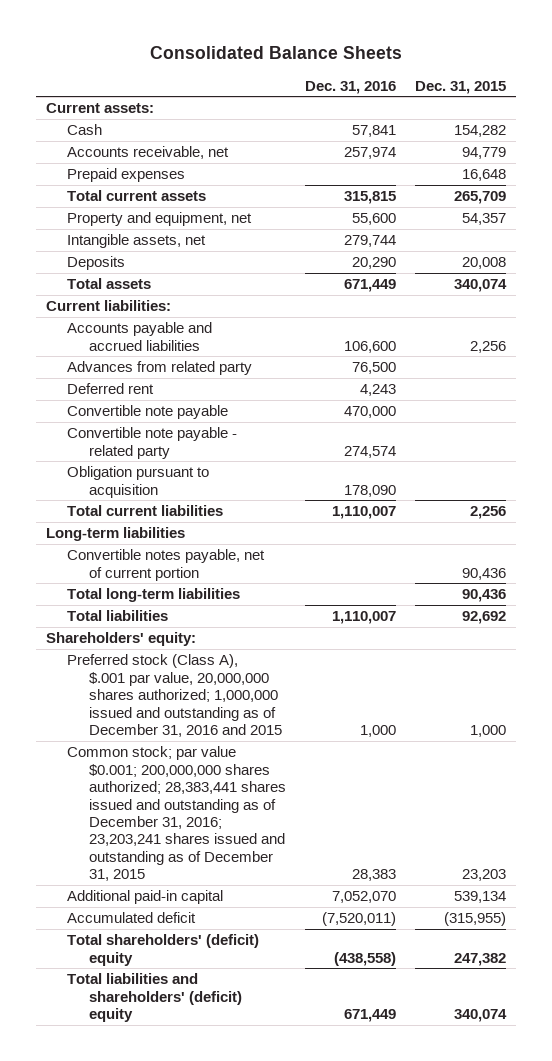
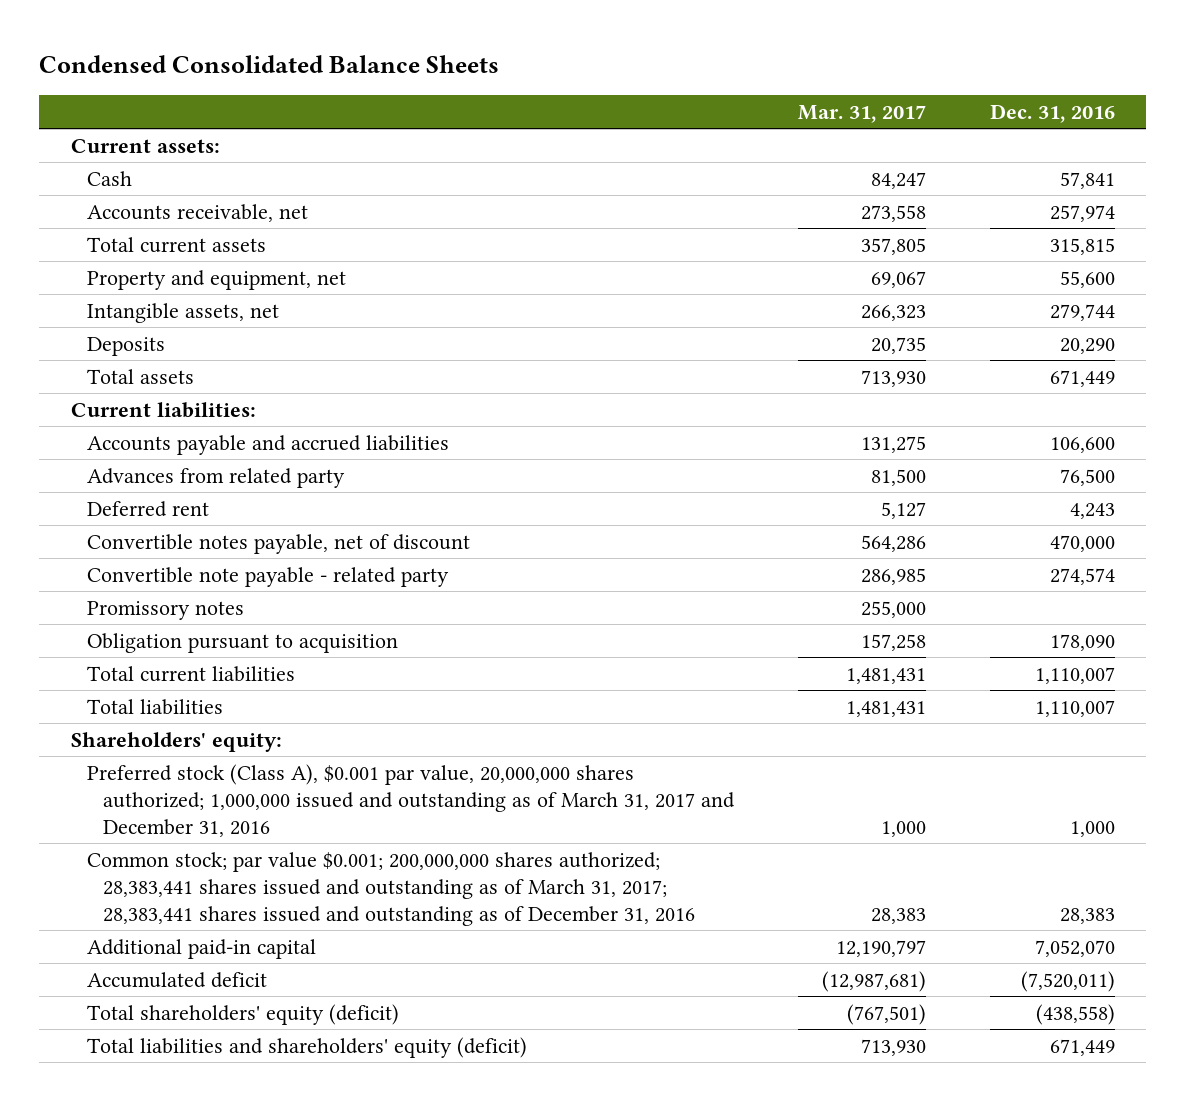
[149,46,402,60] Consolidated Balance Sheets -> [38,54,499,73] Condensed Consolidated Balance Sheets
[415,80,507,94] Dec. 31, 2015 -> none
none -> [797,104,926,123] Mar. 31, 2017
[67,168,186,183] Prepaid expenses -> none
[67,405,229,420] Convertible note payable -> [86,533,470,554] Convertible notes payable, net of discount
none -> [86,600,244,620] Promissory notes
[45,527,185,542] Long-term liabilities -> none
[67,549,266,581] Convertible notes payable, net of current portion -> none
[67,588,241,603] Total long-term liabilities -> none
[67,654,283,737] Preferred stock (Class A), $.001 par value, 20,000,000 shares authorized; 1,000,000 issued and outstanding as of December 31, 2016 and 2015 -> [86,763,736,837] Preferred stock (Class A), $0.001 par value, 20,000,000 shares authorized; 1,000,000 issued and outstanding as of March 31, 2017 and December 31, 2016
[67,746,287,882] Common stock; par value $0.001; 200,000,000 shares authorized; 28,383,441 shares issued and outstanding as of December 31, 2016; 23,203,241 shares issued and outstanding as of December 31, 2015 -> [86,851,696,926] Common stock; par value $0.001; 200,000,000 shares authorized; 28,383,441 shares issued and outstanding as of March 31, 2017; 28,383,441 shares issued and outstanding as of December 31, 2016
[67,934,260,966] Total shareholders' (deficit) equity -> [86,1003,399,1025] Total shareholders' equity (deficit)
[67,973,243,1023] Total liabilities and shareholders' (deficit) equity -> [86,1036,527,1058] Total liabilities and shareholders' equity (deficit)

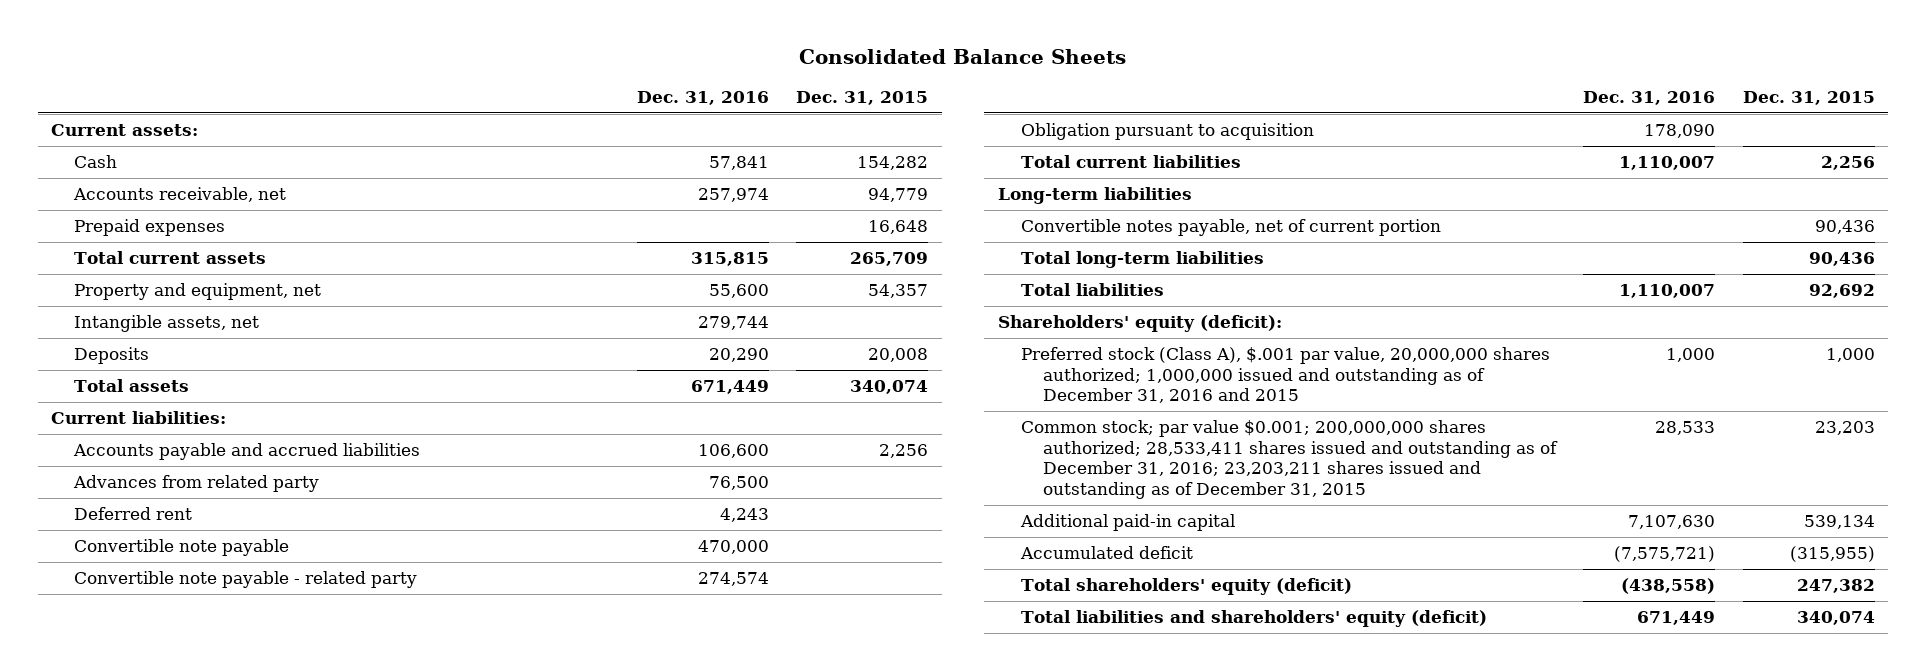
[38,54,499,73] Condensed Consolidated Balance Sheets -> [798,49,1126,65] Consolidated Balance Sheets
[797,104,926,123] Mar. 31, 2017 -> none
none -> [796,91,929,106] Dec. 31, 2015
none -> [74,218,226,236] Prepaid expenses
[86,533,470,554] Convertible notes payable, net of discount -> [74,538,290,556] Convertible note payable
[86,600,244,620] Promissory notes -> none
none -> [997,186,1192,204] Long-term liabilities
none -> [1020,218,1441,236] Convertible notes payable, net of current portion
none -> [1020,250,1264,268] Total long-term liabilities
[70,731,282,752] Shareholders' equity: -> [997,314,1282,332] Shareholders' equity (deficit):
[86,763,736,837] Preferred stock (Class A), $0.001 par value, 20,000,000 shares authorized; 1,000,000 issued and outstanding as of March 31, 2017 and December 31, 2016 -> [1020,346,1550,404] Preferred stock (Class A), $.001 par value, 20,000,000 shares authorized; 1,000,000 issued and outstanding as of December 31, 2016 and 2015
[86,851,696,926] Common stock; par value $0.001; 200,000,000 shares authorized; 28,383,441 shares issued and outstanding as of March 31, 2017; 28,383,441 shares issued and outstanding as of December 31, 2016 -> [1020,419,1559,500] Common stock; par value $0.001; 200,000,000 shares authorized; 28,533,411 shares issued and outstanding as of December 31, 2016; 23,203,211 shares issued and outstanding as of December 31, 2015
[1059,907,1115,924] 28,383 -> [1655,420,1716,435] 28,533
[1034,939,1115,957] 7,052,070 -> [1628,514,1716,529] 7,107,630
[1020,970,1115,992] (7,520,011) -> [1614,545,1716,562] (7,575,721)

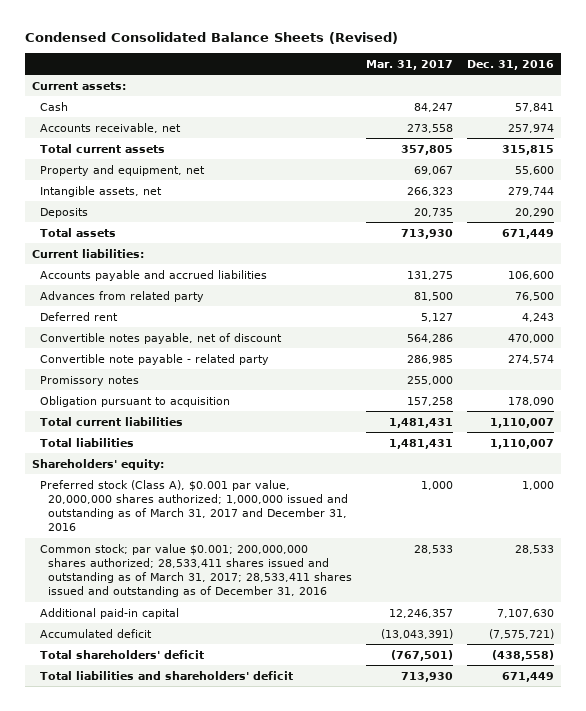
[798,49,1126,65] Consolidated Balance Sheets -> [24,31,398,44] Condensed Consolidated Balance Sheets (Revised)
[796,91,929,106] Dec. 31, 2015 -> none
none -> [366,59,454,70] Mar. 31, 2017
[74,218,226,236] Prepaid expenses -> none
[74,538,290,556] Convertible note payable -> [39,332,282,344] Convertible notes payable, net of discount
none -> [39,375,139,386] Promissory notes
[997,186,1192,204] Long-term liabilities -> none
[1020,218,1441,236] Convertible notes payable, net of current portion -> none
[1020,250,1264,268] Total long-term liabilities -> none
[997,314,1282,332] Shareholders' equity (deficit): -> [31,458,164,470] Shareholders' equity:
[1020,346,1550,404] Preferred stock (Class A), $.001 par value, 20,000,000 shares authorized; 1,000,000 issued and outstanding as of December 31, 2016 and 2015 -> [39,479,348,532] Preferred stock (Class A), $0.001 par value, 20,000,000 shares authorized; 1,000,000 issued and outstanding as of March 31, 2017 and December 31, 2016
[1020,419,1559,500] Common stock; par value $0.001; 200,000,000 shares authorized; 28,533,411 shares issued and outstanding as of December 31, 2016; 23,203,211 shares issued and outstanding as of December 31, 2015 -> [39,543,352,598] Common stock; par value $0.001; 200,000,000 shares authorized; 28,533,411 shares issued and outstanding as of March 31, 2017; 28,533,411 shares issued and outstanding as of December 31, 2016
[1020,577,1352,595] Total shareholders' equity (deficit) -> [39,649,204,659] Total shareholders' deficit
[1020,609,1487,627] Total liabilities and shareholders' equity (deficit) -> [39,670,293,680] Total liabilities and shareholders' deficit

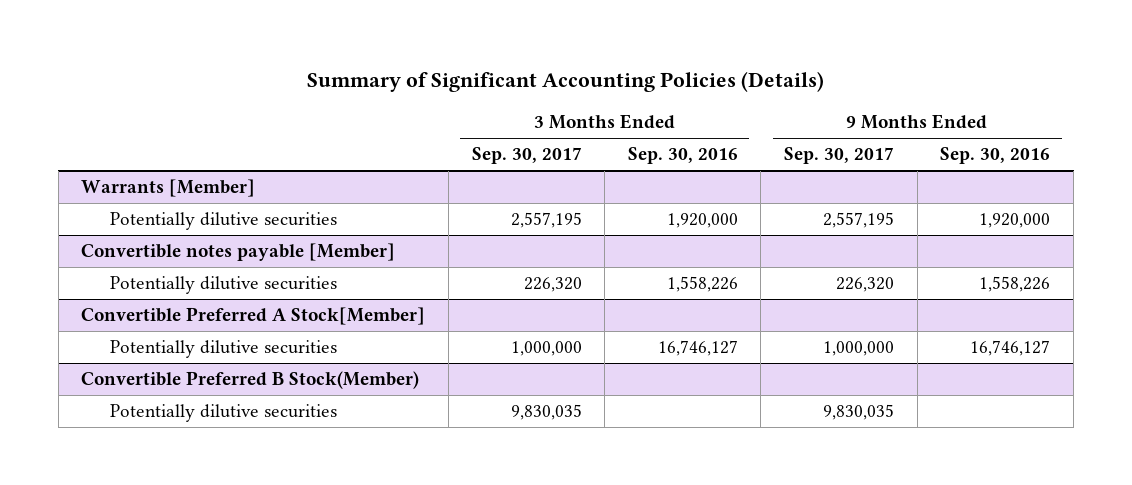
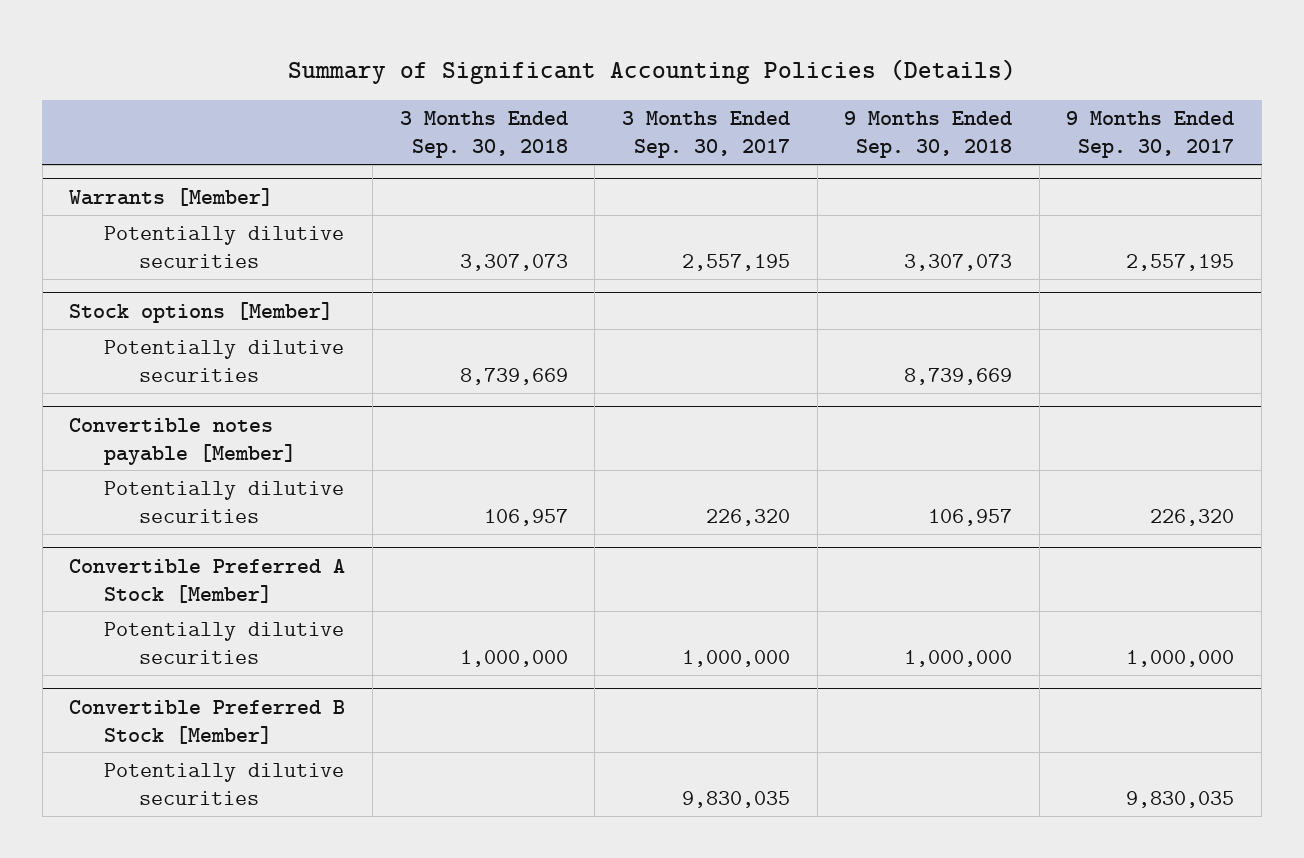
[627,147,738,165] Sep. 30, 2016 -> none
[940,147,1051,165] Sep. 30, 2016 -> none
none -> [399,111,568,159] 3 Months Ended Sep. 30, 2018
none -> [844,111,1013,159] 9 Months Ended Sep. 30, 2018
none -> [69,301,334,323] Stock options [Member]
none -> [104,339,345,382] Potentially dilutive securities
[81,307,426,326] Convertible Preferred A Stock[Member] -> [69,558,346,603] Convertible Preferred A Stock [Member]
[81,371,420,390] Convertible Preferred B Stock(Member) -> [69,699,346,744] Convertible Preferred B Stock [Member]

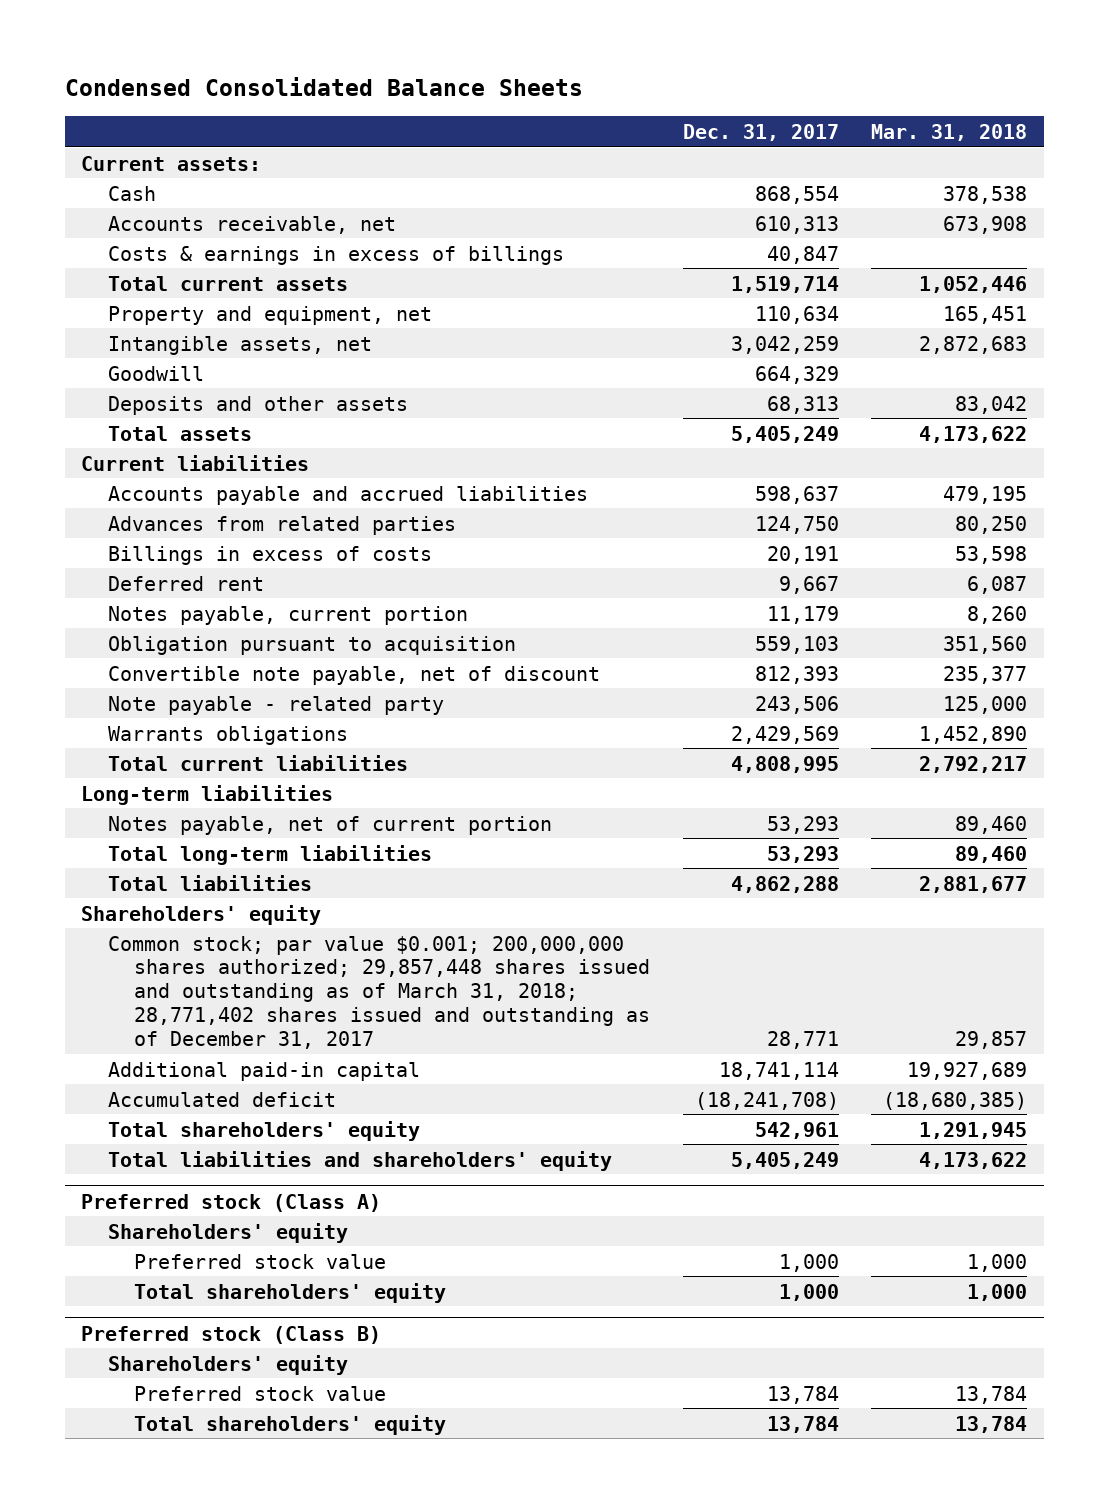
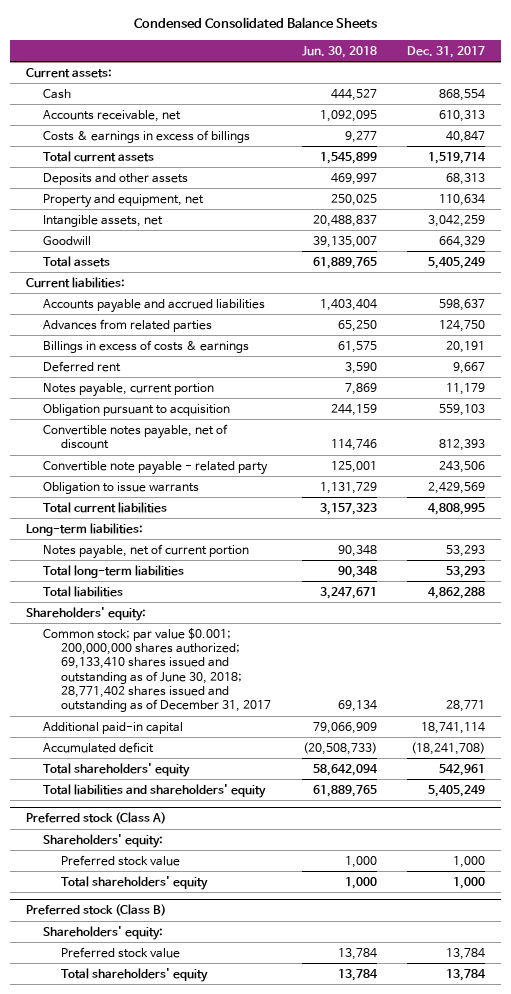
[871,123,1028,141] Mar. 31, 2018 -> none
none -> [301,45,377,58] Jun. 30, 2018
[107,395,408,415] Deposits and other assets -> [43,172,189,185] Deposits and other assets
[81,454,310,471] Current liabilities -> [25,276,125,288] Current liabilities:
[107,545,432,565] Billings in excess of costs -> [43,339,250,353] Billings in excess of costs & earnings
[107,665,600,685] Convertible note payable, net of discount -> [43,423,229,450] Convertible notes payable, net of discount
[107,695,444,715] Note payable - related party -> [43,460,269,475] Convertible note payable - related party
[107,725,348,745] Warrants obligations -> [43,481,200,494] Obligation to issue warrants
[81,784,334,805] Long-term liabilities -> [25,522,143,536] Long-term liabilities:
[81,904,322,925] Shareholders' equity -> [25,606,146,621] Shareholders' equity:
[107,935,651,1050] Common stock; par value $0.001; 200,000,000 shares authorized; 29,857,448 shares issued and outstanding as of March 31, 2018; 28,771,402 shares issued and outstanding as of December 31, 2017 -> [43,627,271,713] Common stock; par value $0.001; 200,000,000 shares authorized; 69,133,410 shares issued and outstanding as of June 30, 2018; 28,771,402 shares issued and outstanding as of December 31, 2017
[107,1222,348,1243] Shareholders' equity -> [43,833,164,848] Shareholders' equity:
[107,1354,348,1375] Shareholders' equity -> [43,925,164,940] Shareholders' equity:

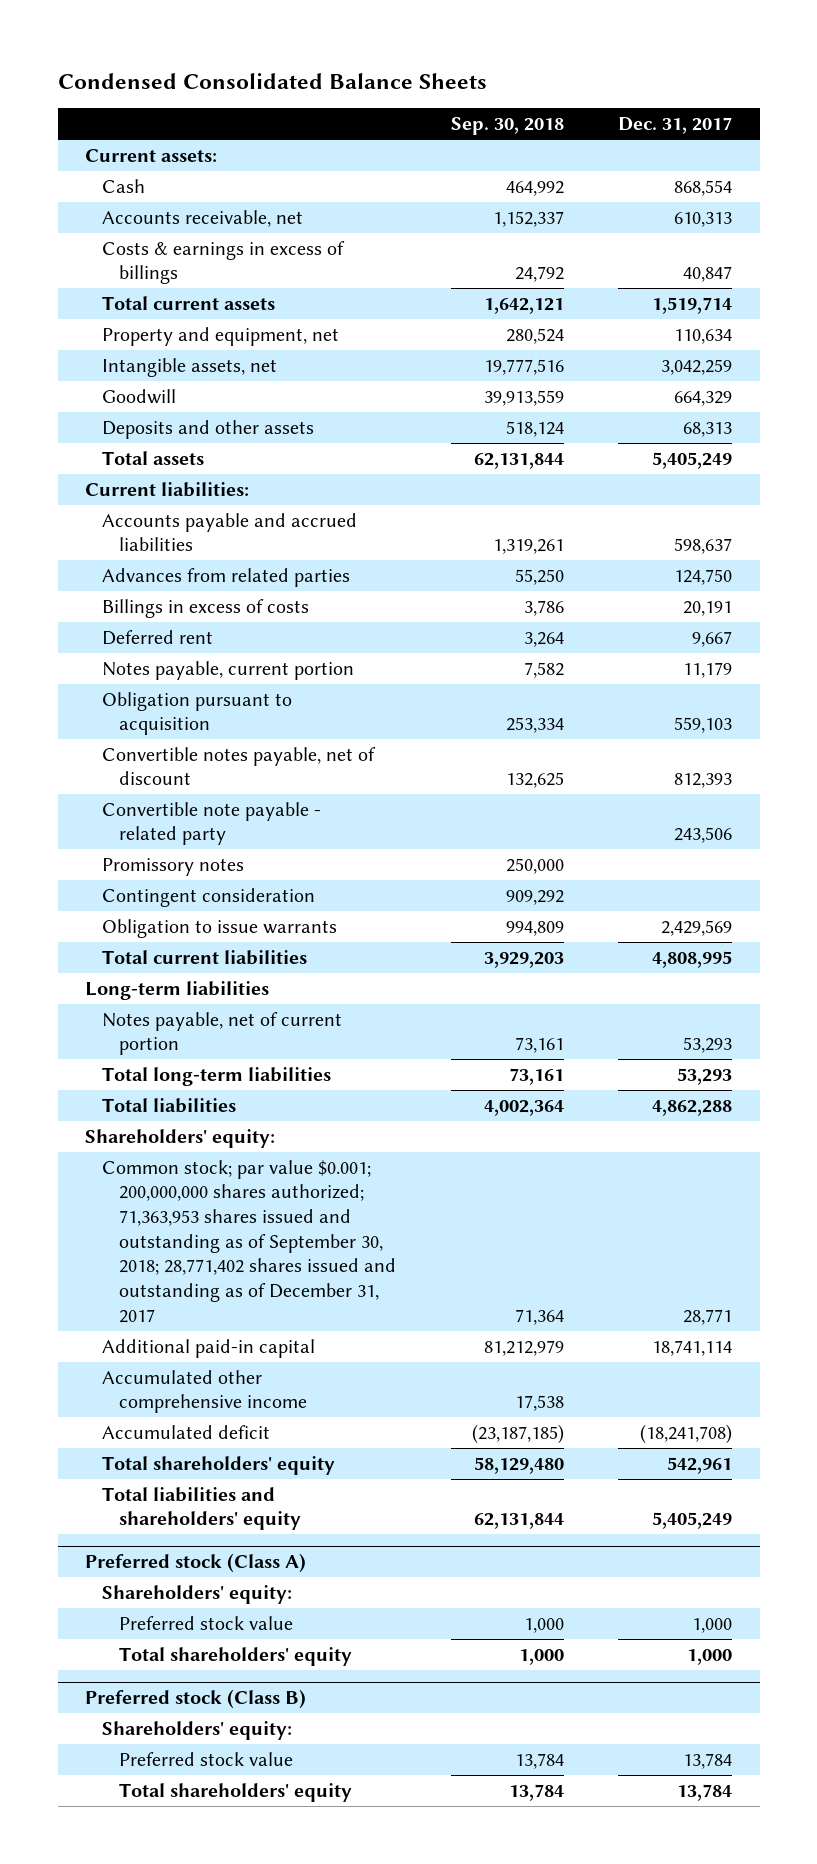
[301,45,377,58] Jun. 30, 2018 -> none
none -> [450,117,564,136] Sep. 30, 2018
[43,172,189,185] Deposits and other assets -> [102,419,315,439] Deposits and other assets
[43,339,250,353] Billings in excess of costs & earnings -> [102,598,310,618] Billings in excess of costs
none -> [102,857,245,876] Promissory notes
none -> [102,887,316,907] Contingent consideration
[25,522,143,536] Long-term liabilities: -> [85,980,270,1000] Long-term liabilities
[43,627,271,713] Common stock; par value $0.001; 200,000,000 shares authorized; 69,133,410 shares issued and outstanding as of June 30, 2018; 28,771,402 shares issued and outstanding as of December 31, 2017 -> [102,1159,397,1323] Common stock; par value $0.001; 200,000,000 shares authorized; 71,363,953 shares issued and outstanding as of September 30, 2018; 28,771,402 shares issued and outstanding as of December 31, 2017
none -> [102,1369,308,1414] Accumulated other comprehensive income

